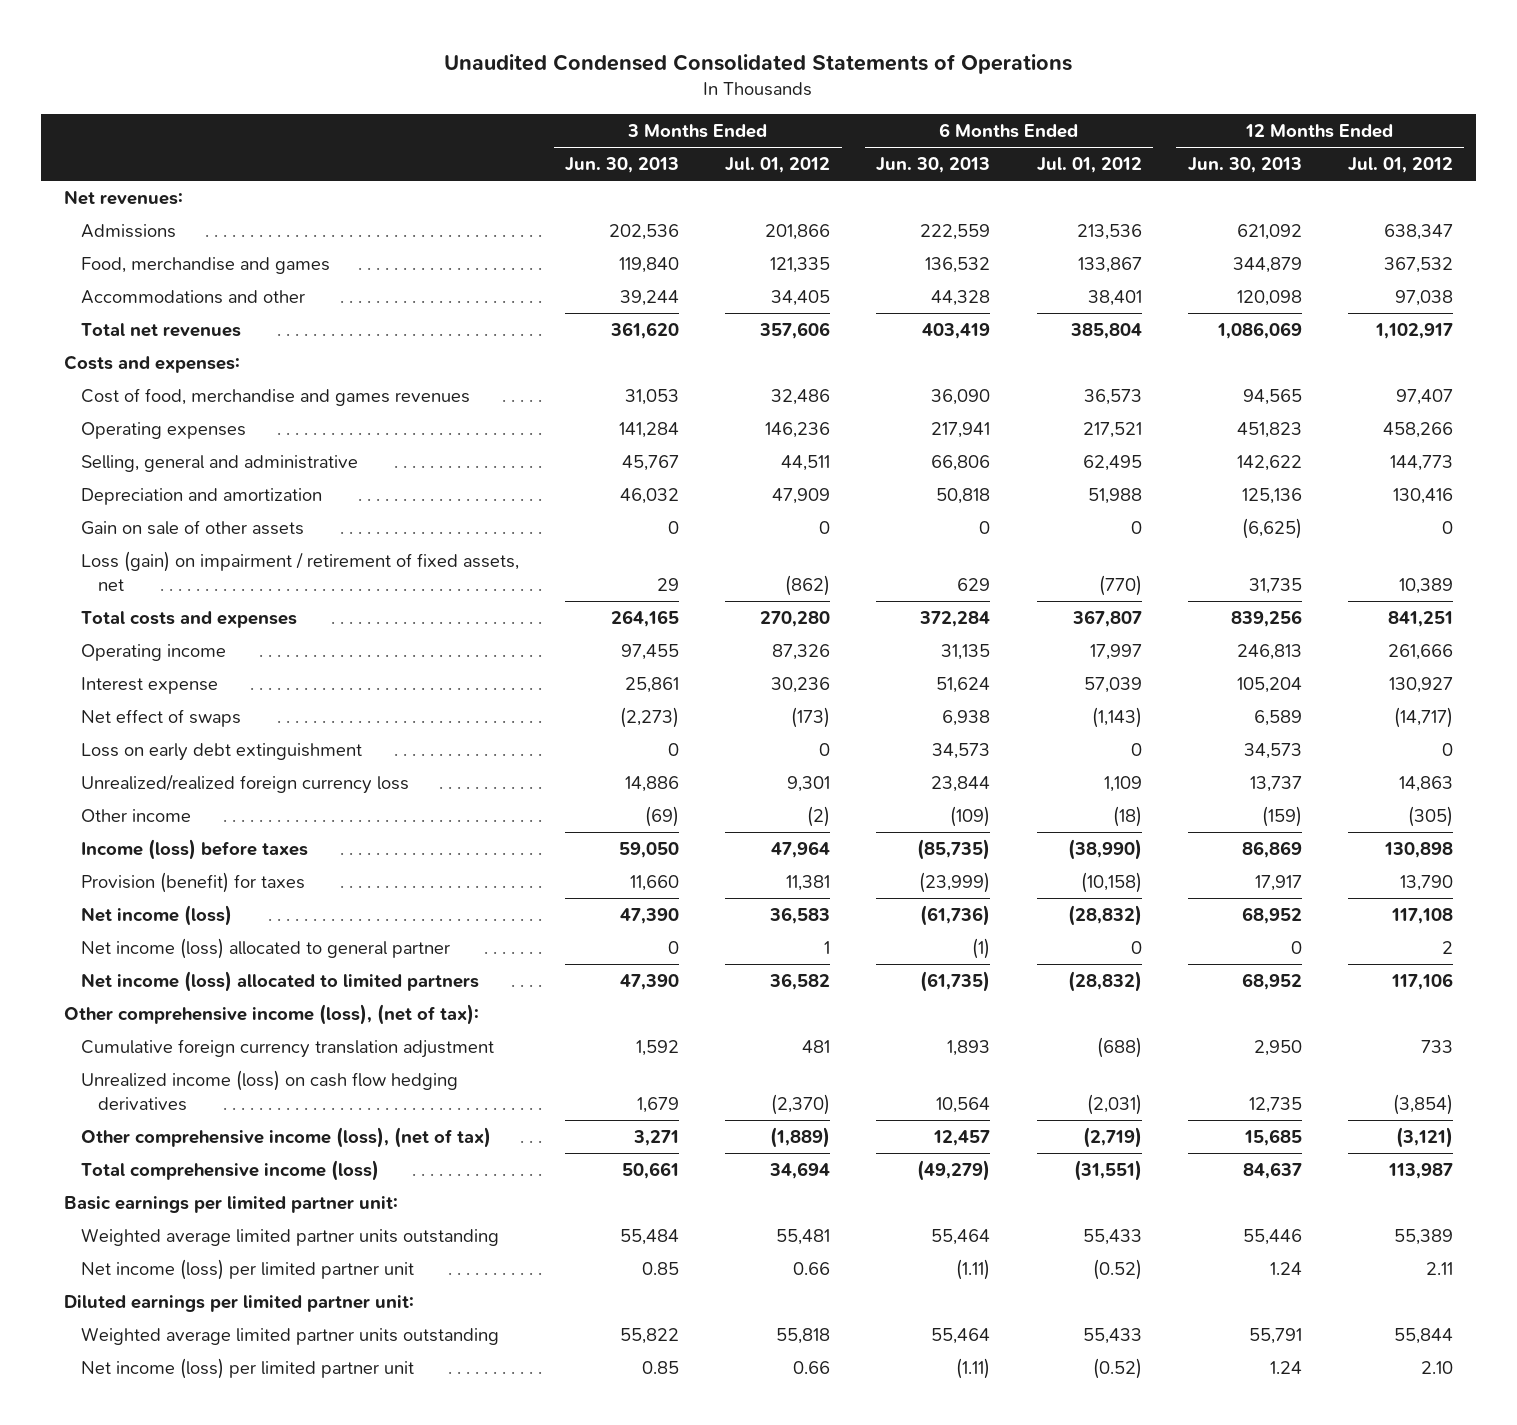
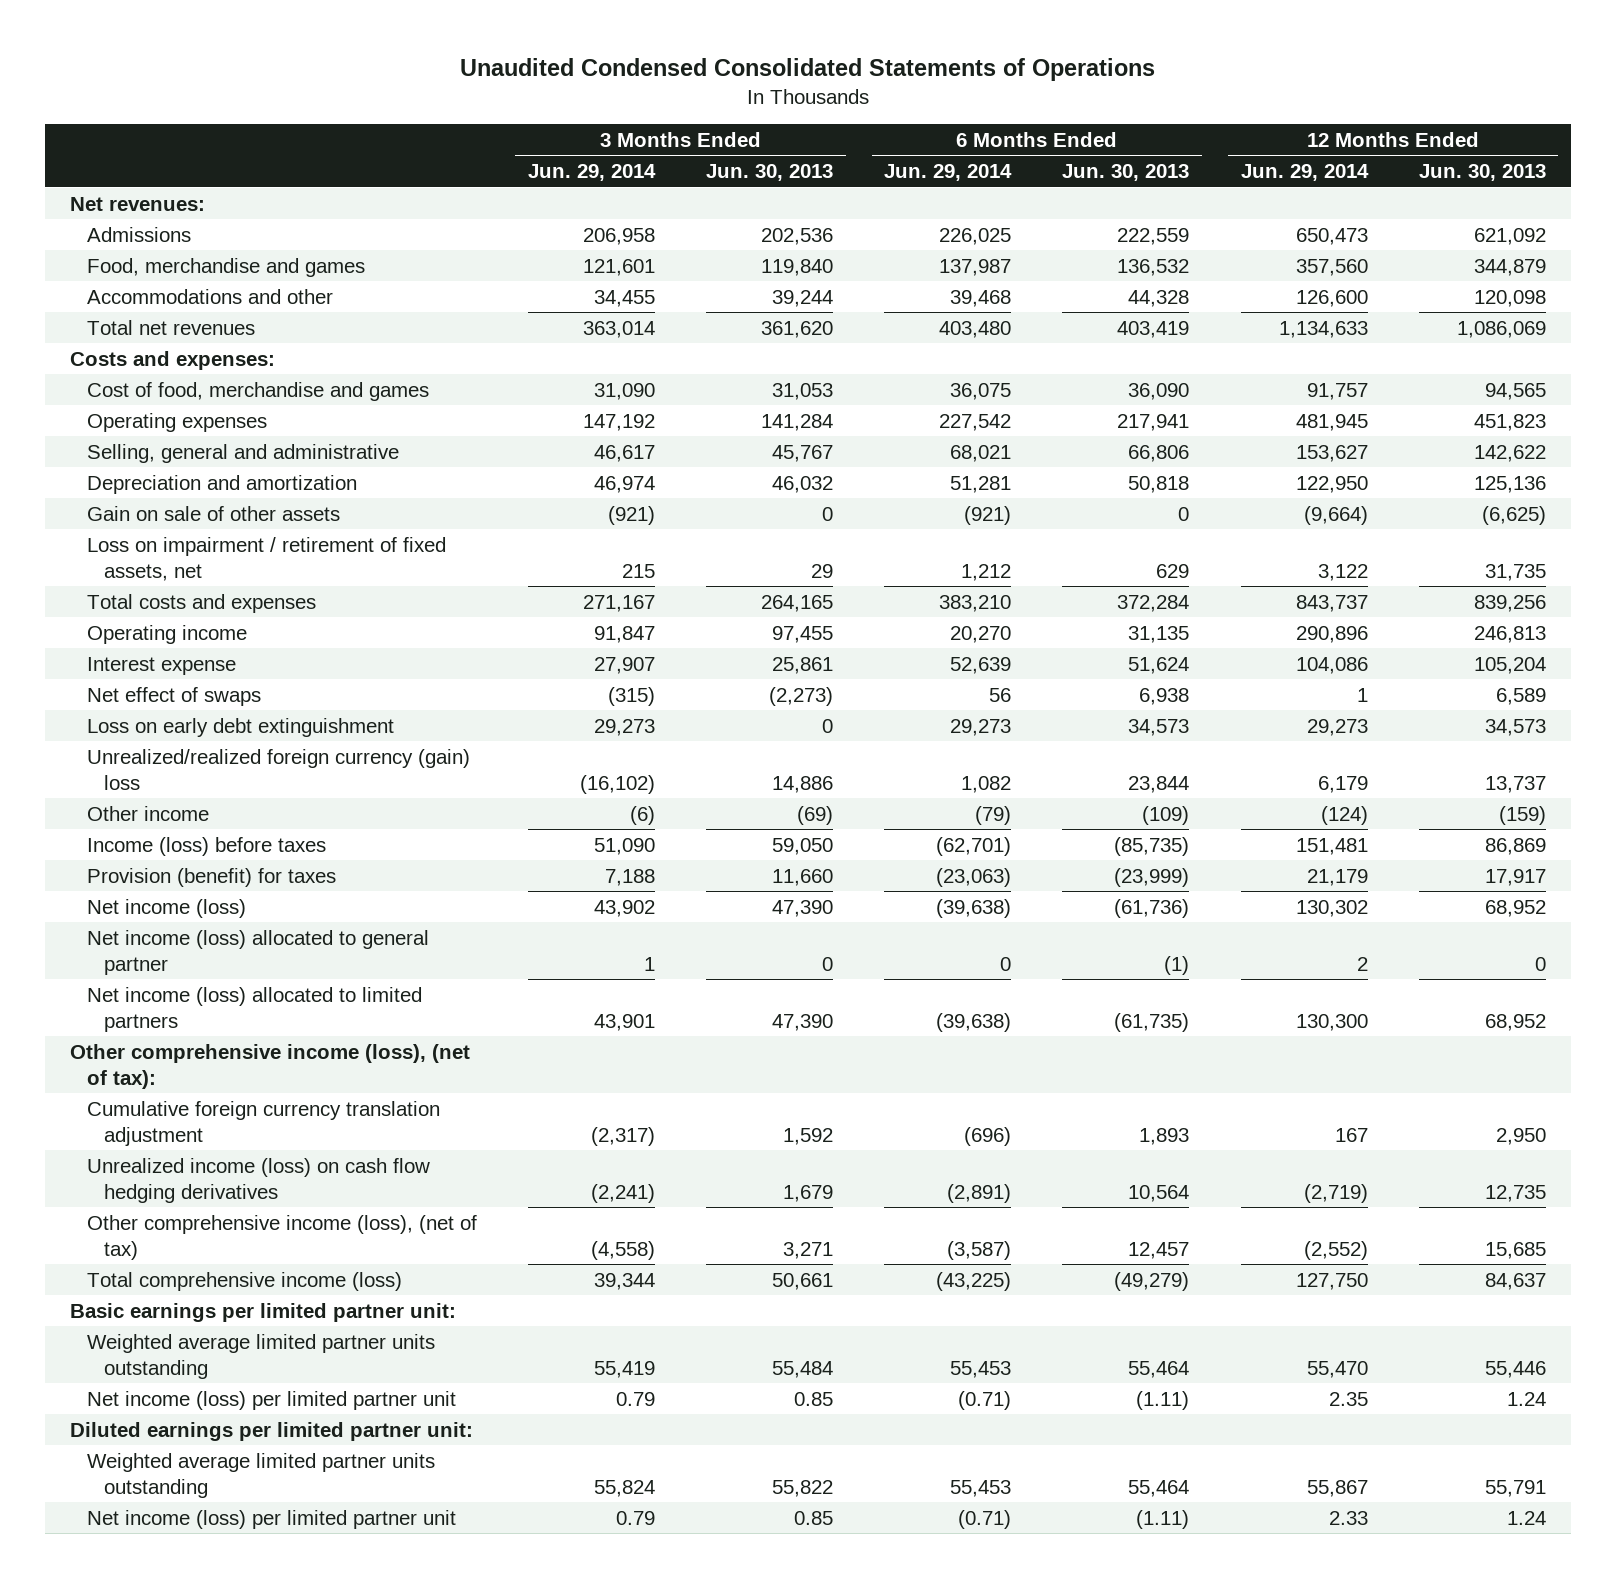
[725,157,831,174] Jul. 01, 2012 -> none
[1036,157,1142,174] Jul. 01, 2012 -> none
[1347,157,1453,174] Jul. 01, 2012 -> none
none -> [528,164,657,182] Jun. 29, 2014
none -> [884,164,1013,182] Jun. 29, 2014
none -> [1240,164,1369,182] Jun. 29, 2014
[81,388,471,407] Cost of food, merchandise and games revenues -> [86,381,429,401] Cost of food, merchandise and games
[81,551,520,591] Loss (gain) on impairment / retirement of fixed assets, net -> [86,536,446,581] Loss on impairment / retirement of fixed assets, net
[81,774,410,795] Unrealized/realized foreign currency loss -> [86,748,470,790] Unrealized/realized foreign currency (gain) loss

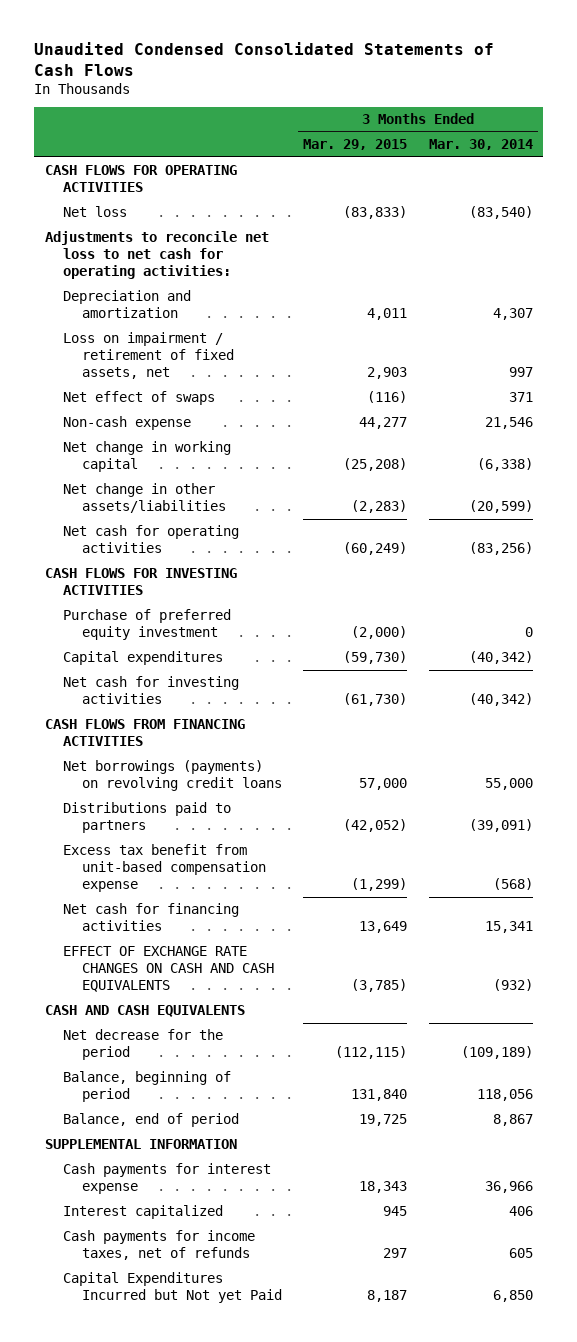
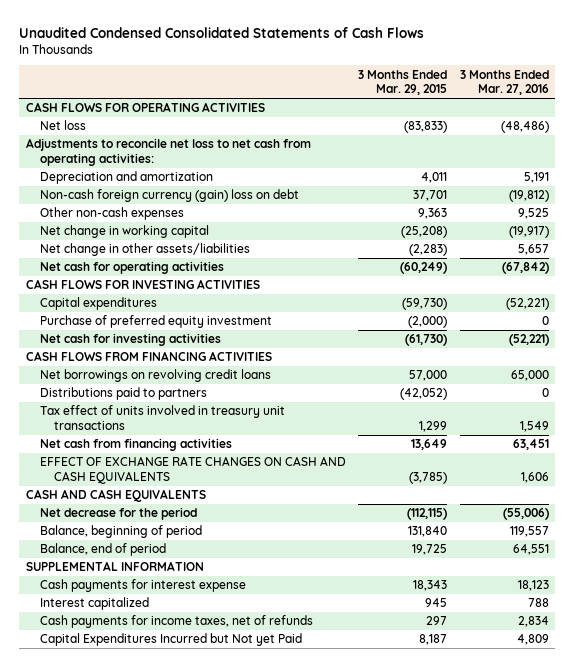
[428,139,533,151] Mar. 30, 2014 -> none
none -> [459,69,549,96] 3 Months Ended Mar. 27, 2016
[44,231,269,280] Adjustments to reconcile net loss to net cash for operating activities: -> [25,138,311,167] Adjustments to reconcile net loss to net cash from operating activities:
[63,332,234,380] Loss on impairment / retirement of fixed assets, net -> none
[63,391,216,406] Net effect of swaps -> none
none -> [39,189,299,203] Non-cash foreign currency (gain) loss on debt
[63,416,192,431] Non-cash expense -> [39,207,184,221] Other non-cash expenses
[359,417,408,430] 44,277 -> [418,208,448,220] 9,363
[63,609,232,641] Purchase of preferred equity investment -> [39,315,272,329] Purchase of preferred equity investment
[63,760,282,792] Net borrowings (payments) on revolving credit loans -> [39,369,271,383] Net borrowings on revolving credit loans
[63,844,266,893] Excess tax benefit from unit-based compensation expense -> none
none -> [39,405,285,431] Tax effect of units involved in treasury unit transactions
[63,903,240,932] Net cash for financing activities -> [39,438,232,452] Net cash from financing activities

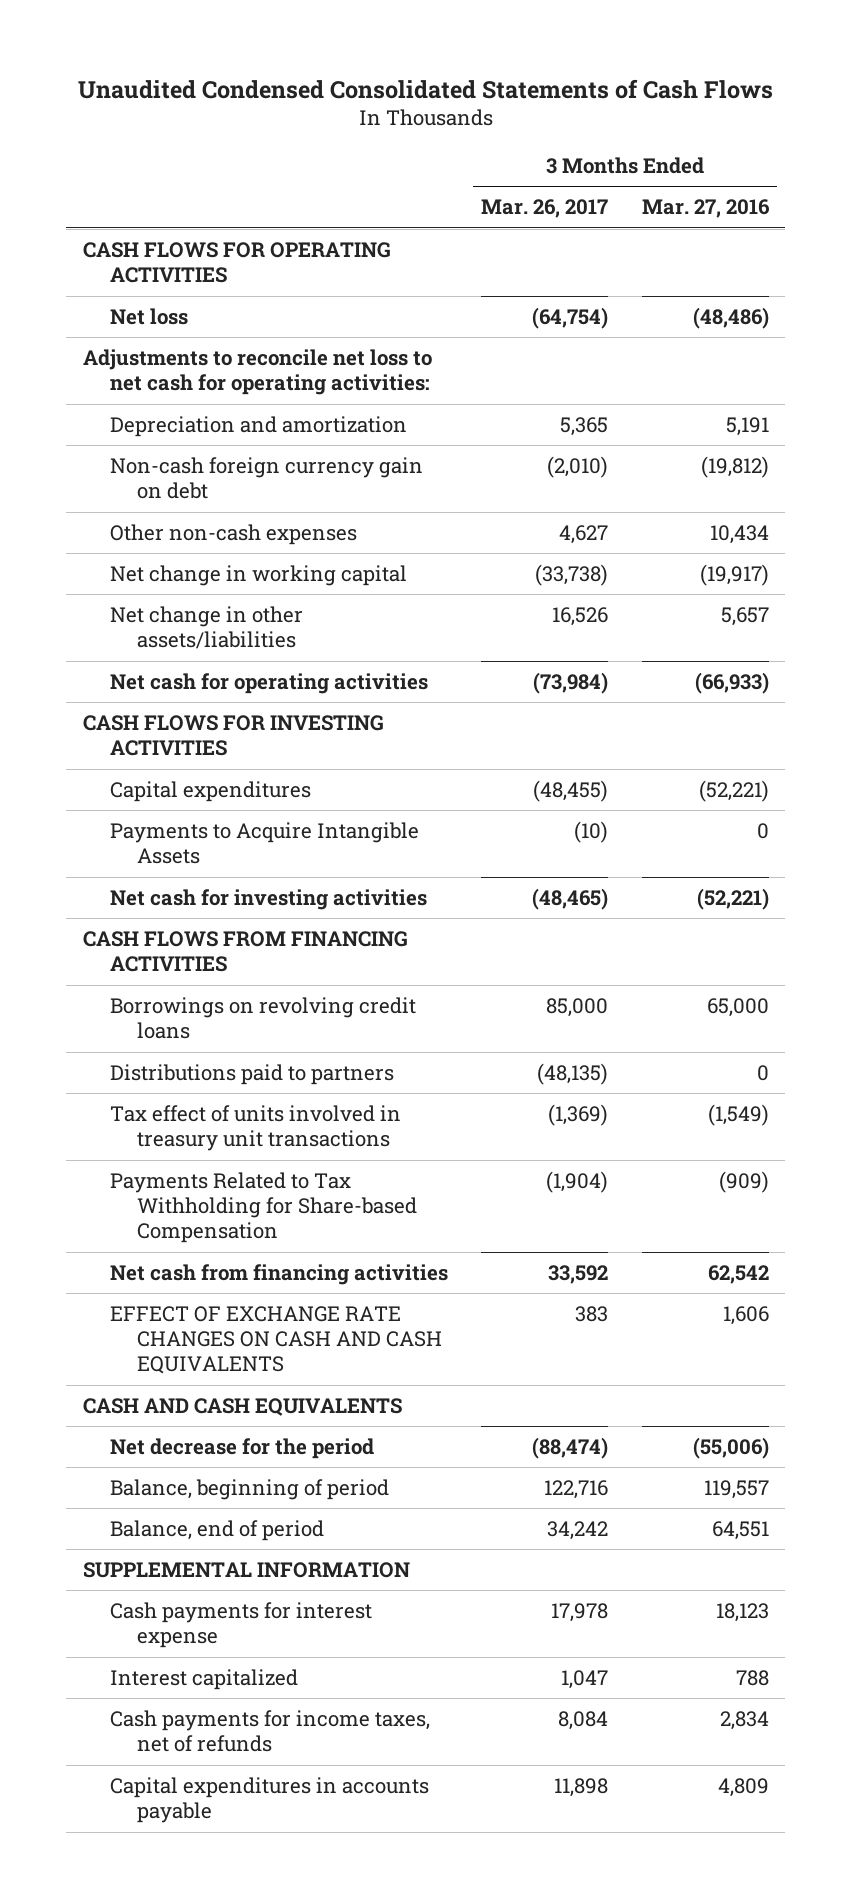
[358,69,448,96] 3 Months Ended Mar. 29, 2015 -> none
none -> [481,199,609,219] Mar. 26, 2017
[25,138,311,167] Adjustments to reconcile net loss to net cash from operating activities: -> [82,348,432,396] Adjustments to reconcile net loss to net cash for operating activities:
[39,189,299,203] Non-cash foreign currency (gain) loss on debt -> [109,456,423,500] Non-cash foreign currency gain on debt
[517,208,549,220] 9,525 -> [709,524,769,544] 10,434
[501,262,549,275] (67,842) -> [694,671,769,694] (66,933)
[39,315,272,329] Purchase of preferred equity investment -> none
none -> [109,821,419,865] Payments to Acquire Intangible Assets
[39,369,271,383] Net borrowings on revolving credit loans -> [109,996,416,1040] Borrowings on revolving credit loans
[519,421,549,433] 1,549 -> [707,1103,769,1126] (1,549)
none -> [109,1171,418,1244] Payments Related to Tax Withholding for Share-based Compensation
[512,439,549,451] 63,451 -> [707,1264,769,1284] 62,542
[39,633,302,647] Capital Expenditures Incurred but Not yet Paid -> [109,1776,429,1824] Capital expenditures in accounts payable

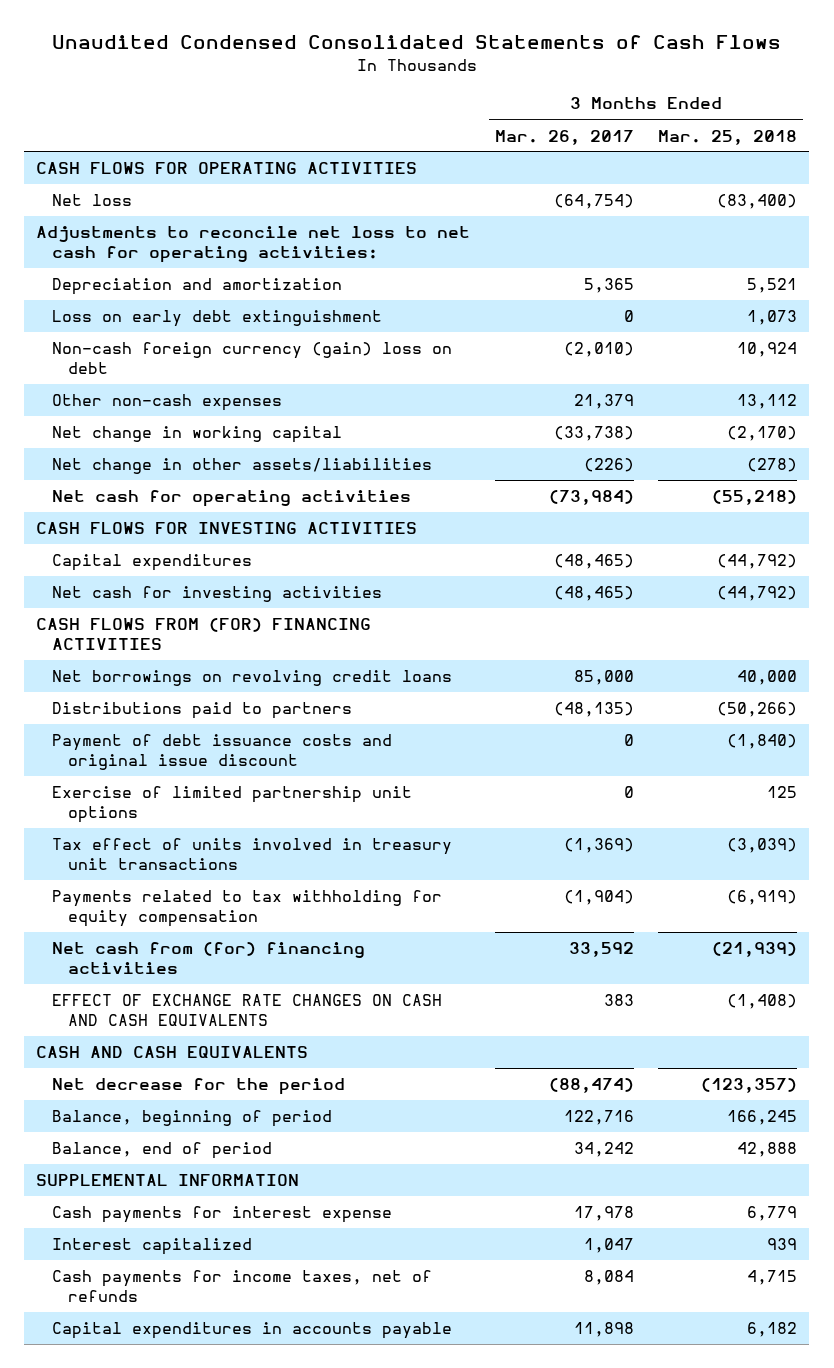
[641,199,770,219] Mar. 27, 2016 -> none
none -> [658,129,798,145] Mar. 25, 2018
none -> [52,310,383,328] Loss on early debt extinguishment
[109,456,423,500] Non-cash foreign currency gain on debt -> [52,342,453,374] Non-cash foreign currency (gain) loss on debt
[559,524,609,544] 4,627 -> [573,394,634,410] 21,379
[552,606,609,626] 16,526 -> [583,458,634,473] (226)
[109,821,419,865] Payments to Acquire Intangible Assets -> none
[533,779,609,802] (48,455) -> [553,554,634,570] (48,465)
[82,930,408,973] CASH FLOWS FROM FINANCING ACTIVITIES -> [36,618,372,650] CASH FLOWS FROM (FOR) FINANCING ACTIVITIES
[109,996,416,1040] Borrowings on revolving credit loans -> [52,670,453,687] Net borrowings on revolving credit loans
none -> [52,734,393,770] Payment of debt issuance costs and original issue discount
none -> [52,786,413,823] Exercise of limited partnership unit options
[109,1171,418,1244] Payments Related to Tax Withholding for Share-based Compensation -> [52,890,443,927] Payments related to tax withholding for equity compensation
[109,1263,448,1285] Net cash from financing activities -> [52,942,366,974] Net cash from (for) financing activities

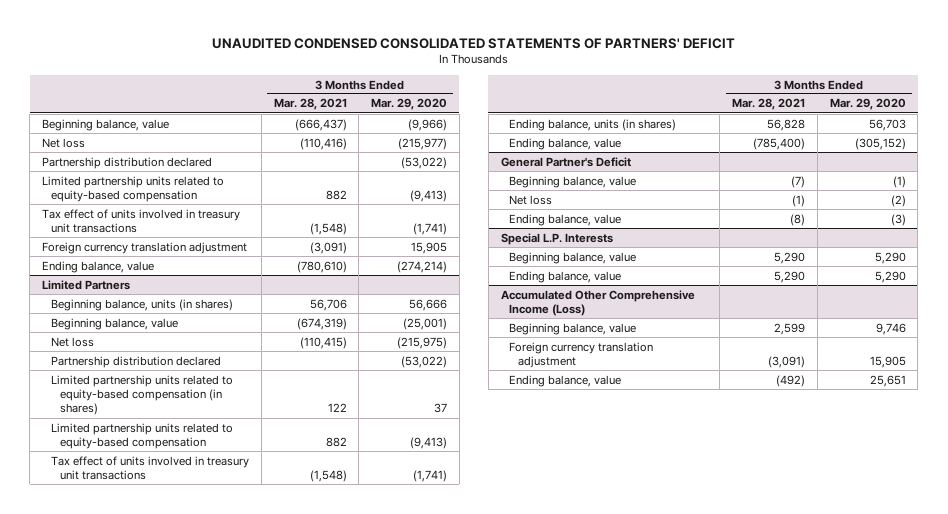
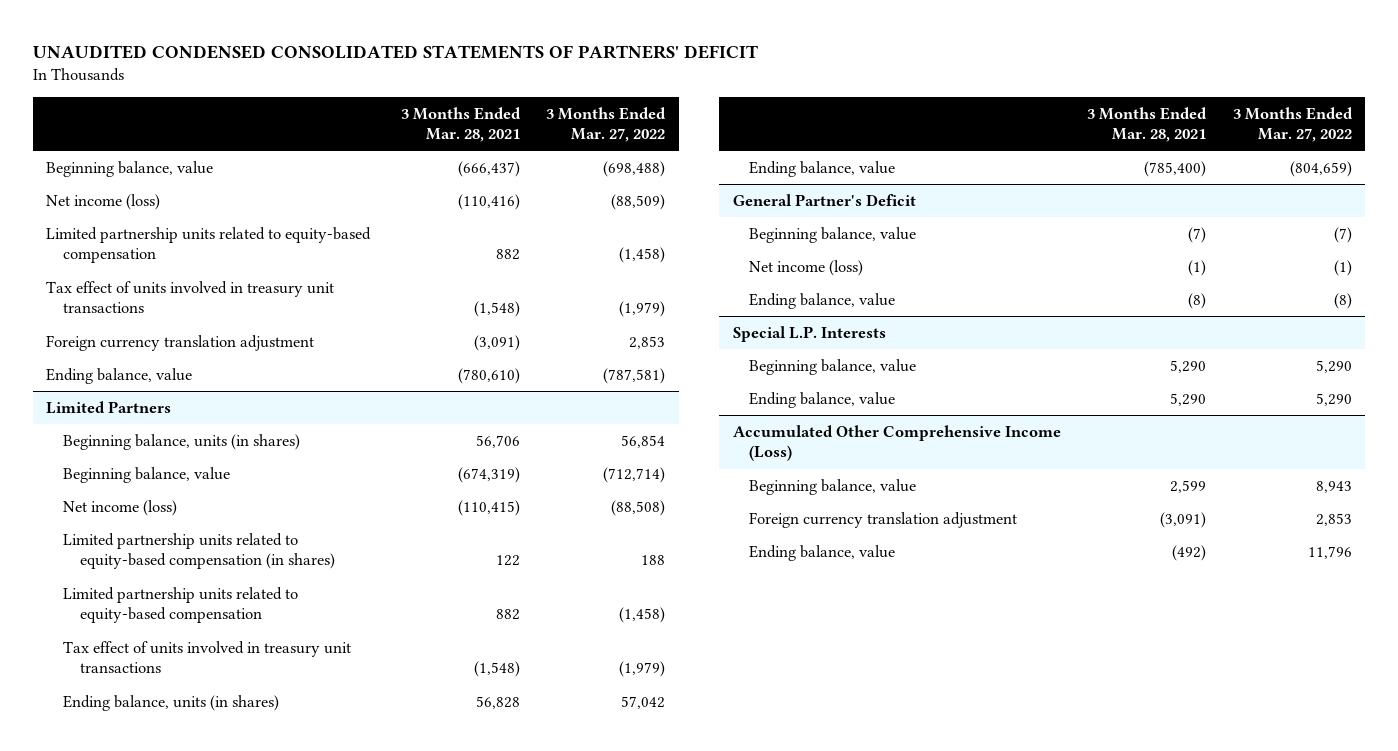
[371,98,448,111] Mar. 29, 2020 -> none
none -> [546,106,667,142] 3 Months Ended Mar. 27, 2022
[42,156,213,169] Partnership distribution declared -> none
[42,137,86,148] Net loss -> [46,193,161,210] Net income (loss)
[50,355,221,368] Partnership distribution declared -> none
[50,336,94,347] Net loss -> [63,499,178,516] Net income (loss)
[509,194,553,205] Net loss -> [749,259,864,276] Net income (loss)

